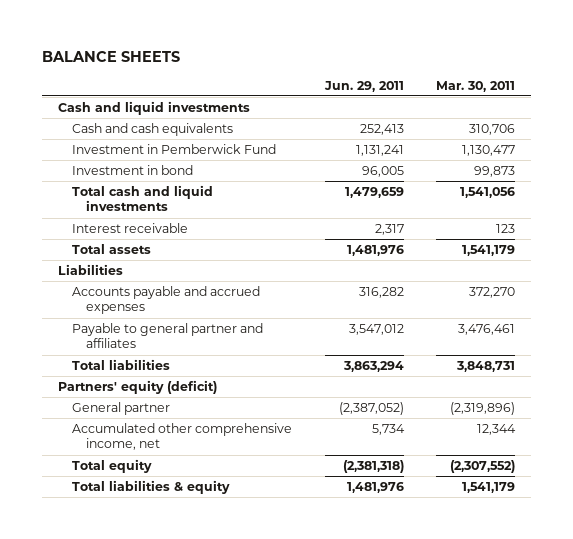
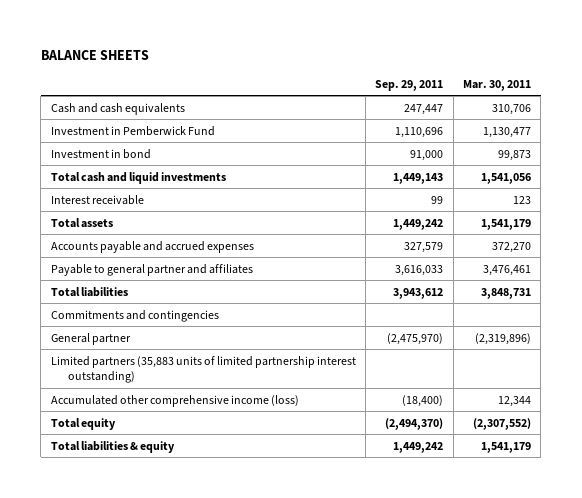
[323,80,404,92] Jun. 29, 2011 -> none
none -> [375,79,444,91] Sep. 29, 2011
[58,101,251,116] Cash and liquid investments -> none
[58,264,124,276] Liabilities -> none
[58,380,218,395] Partners' equity (deficit) -> none
none -> [50,309,219,322] Commitments and contingencies
none -> [50,355,356,384] Limited partners (35,883 units of limited partnership interest outstanding)
[72,423,293,451] Accumulated other comprehensive income, net -> [50,394,299,407] Accumulated other comprehensive income (loss)

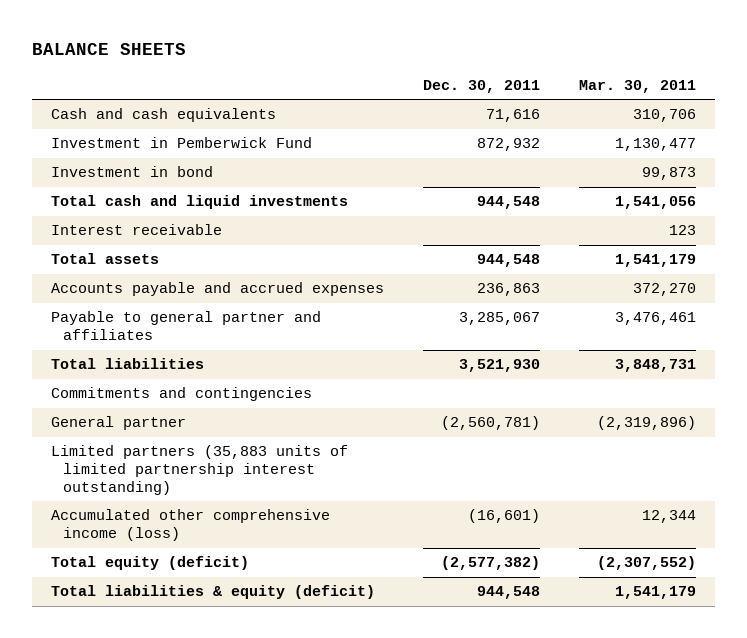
[375,79,444,91] Sep. 29, 2011 -> none
none -> [422,79,540,93] Dec. 30, 2011
[50,417,116,430] Total equity -> [51,556,250,571] Total equity (deficit)
[50,440,175,453] Total liabilities & equity -> [51,585,376,600] Total liabilities & equity (deficit)

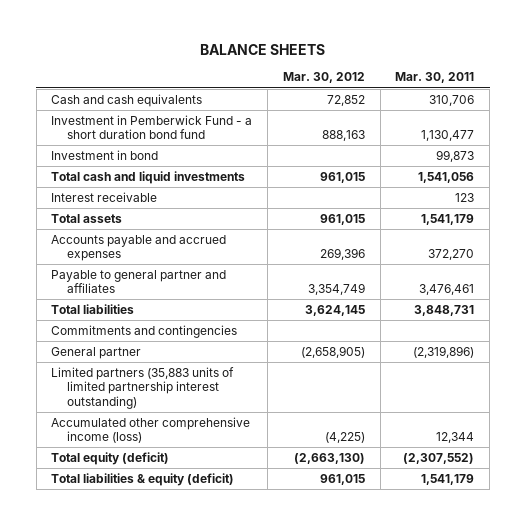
[422,79,540,93] Dec. 30, 2011 -> none
none -> [282,72,365,84] Mar. 30, 2012
[51,137,313,149] Investment in Pemberwick Fund -> [51,114,253,140] Investment in Pemberwick Fund - a short duration bond fund

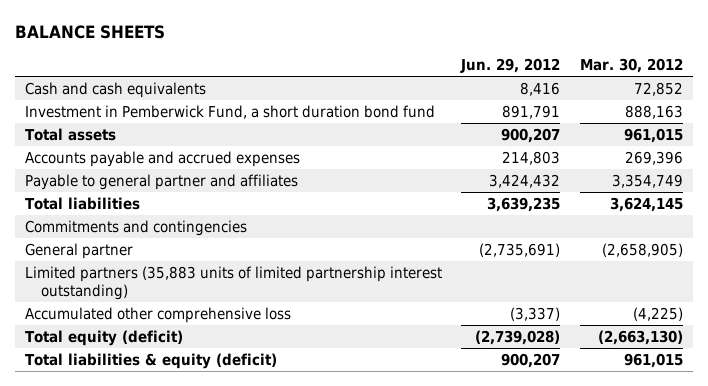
[395,72,475,84] Mar. 30, 2011 -> none
none -> [460,58,561,74] Jun. 29, 2012
[51,149,159,160] Investment in bond -> none
[51,170,246,184] Total cash and liquid investments -> none
[51,191,158,202] Interest receivable -> none
[51,114,253,140] Investment in Pemberwick Fund - a short duration bond fund -> [24,104,435,119] Investment in Pemberwick Fund, a short duration bond fund
[51,416,251,444] Accumulated other comprehensive income (loss) -> [24,306,291,323] Accumulated other comprehensive loss

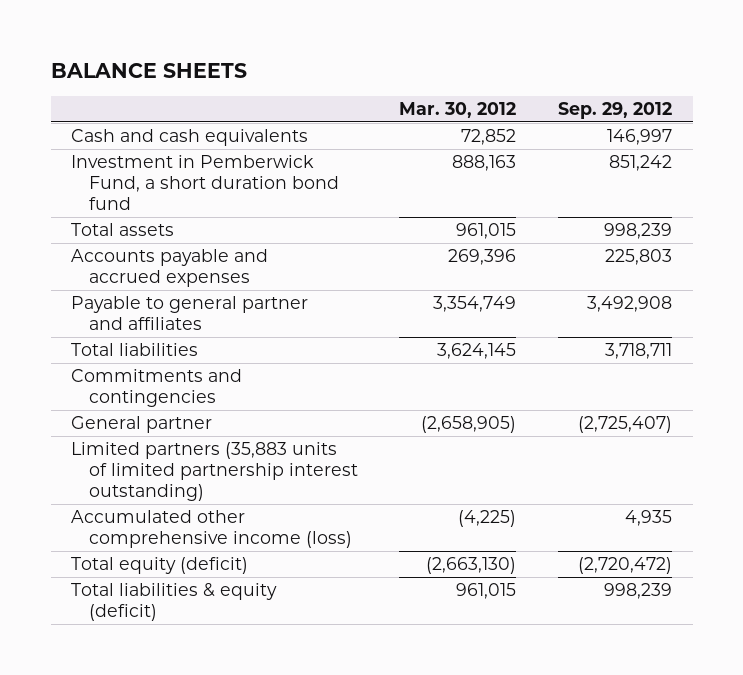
[460,58,561,74] Jun. 29, 2012 -> none
none -> [557,102,672,120] Sep. 29, 2012
[24,306,291,323] Accumulated other comprehensive loss -> [71,510,352,549] Accumulated other comprehensive income (loss)

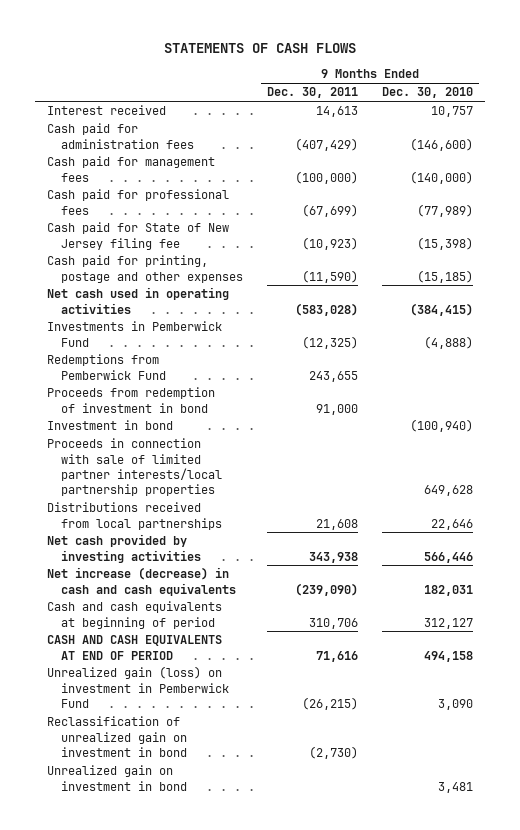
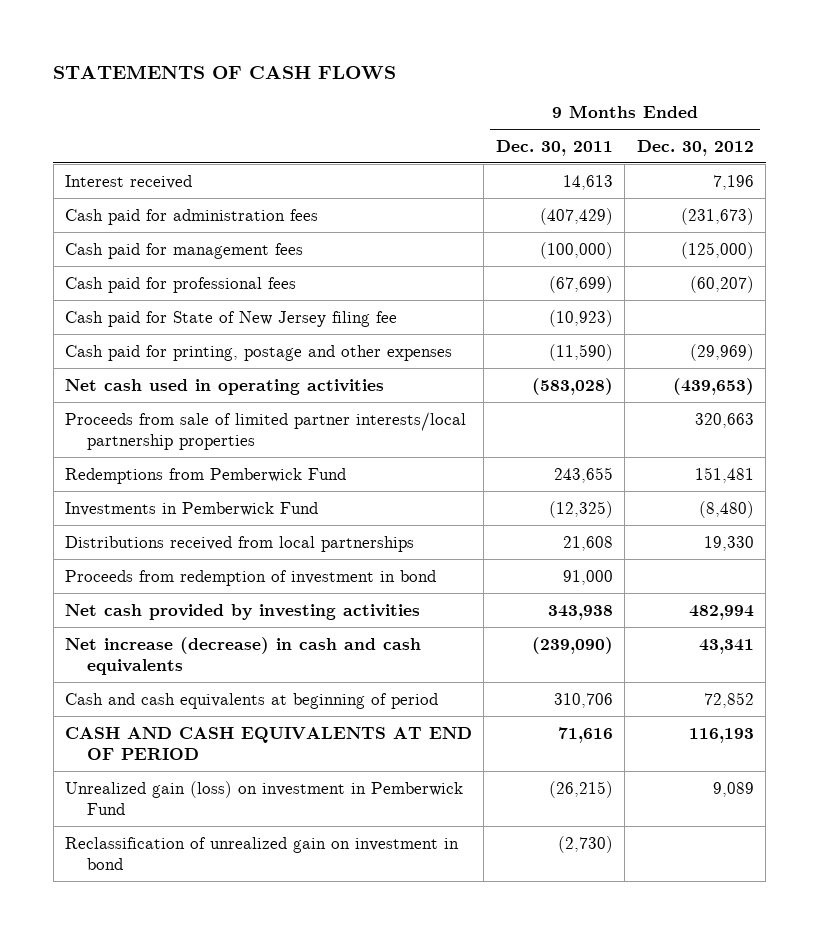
[382,87,474,99] Dec. 30, 2010 -> none
none -> [636,139,754,156] Dec. 30, 2012
none -> [64,411,466,450] Proceeds from sale of limited partner interests/local partnership properties
[47,420,174,431] Investment in bond -> none
[47,438,223,496] Proceeds in connection with sale of limited partner interests/local partnership properties -> none
[47,321,223,347] Investments in Pemberwick Fund -> [64,501,318,516] Investments in Pemberwick Fund
[47,387,216,413] Proceeds from redemption of investment in bond -> [64,569,436,586] Proceeds from redemption of investment in bond
[47,765,188,791] Unrealized gain on investment in bond -> none

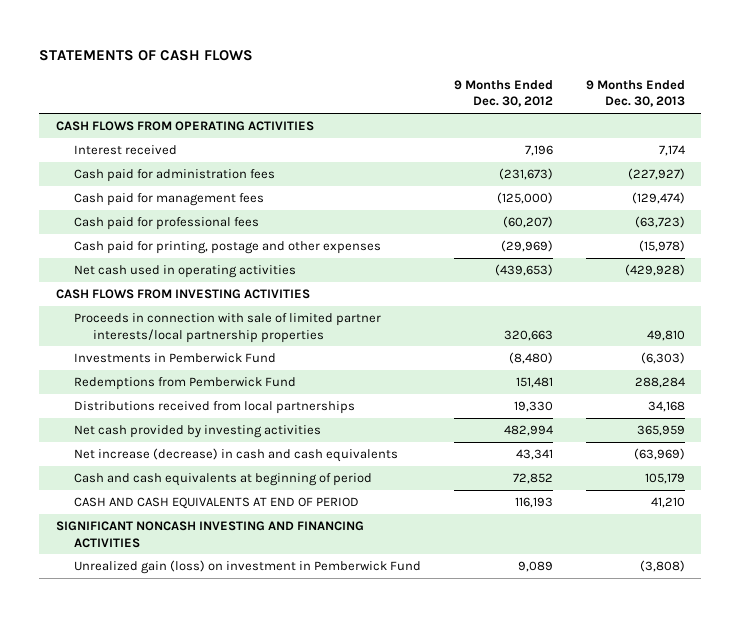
[495,139,613,156] Dec. 30, 2011 -> none
none -> [585,79,685,108] 9 Months Ended Dec. 30, 2013
none -> [55,121,314,132] CASH FLOWS FROM OPERATING ACTIVITIES
[64,310,397,327] Cash paid for State of New Jersey filing fee -> none
none -> [55,289,310,300] CASH FLOWS FROM INVESTING ACTIVITIES
[64,411,466,450] Proceeds from sale of limited partner interests/local partnership properties -> [74,313,382,343] Proceeds in connection with sale of limited partner interests/local partnership properties
[64,467,346,484] Redemptions from Pemberwick Fund -> [74,377,297,391] Redemptions from Pemberwick Fund
[64,569,436,586] Proceeds from redemption of investment in bond -> none
none -> [55,521,364,548] SIGNIFICANT NONCASH INVESTING AND FINANCING ACTIVITIES
[64,836,459,870] Reclassification of unrealized gain on investment in bond -> none

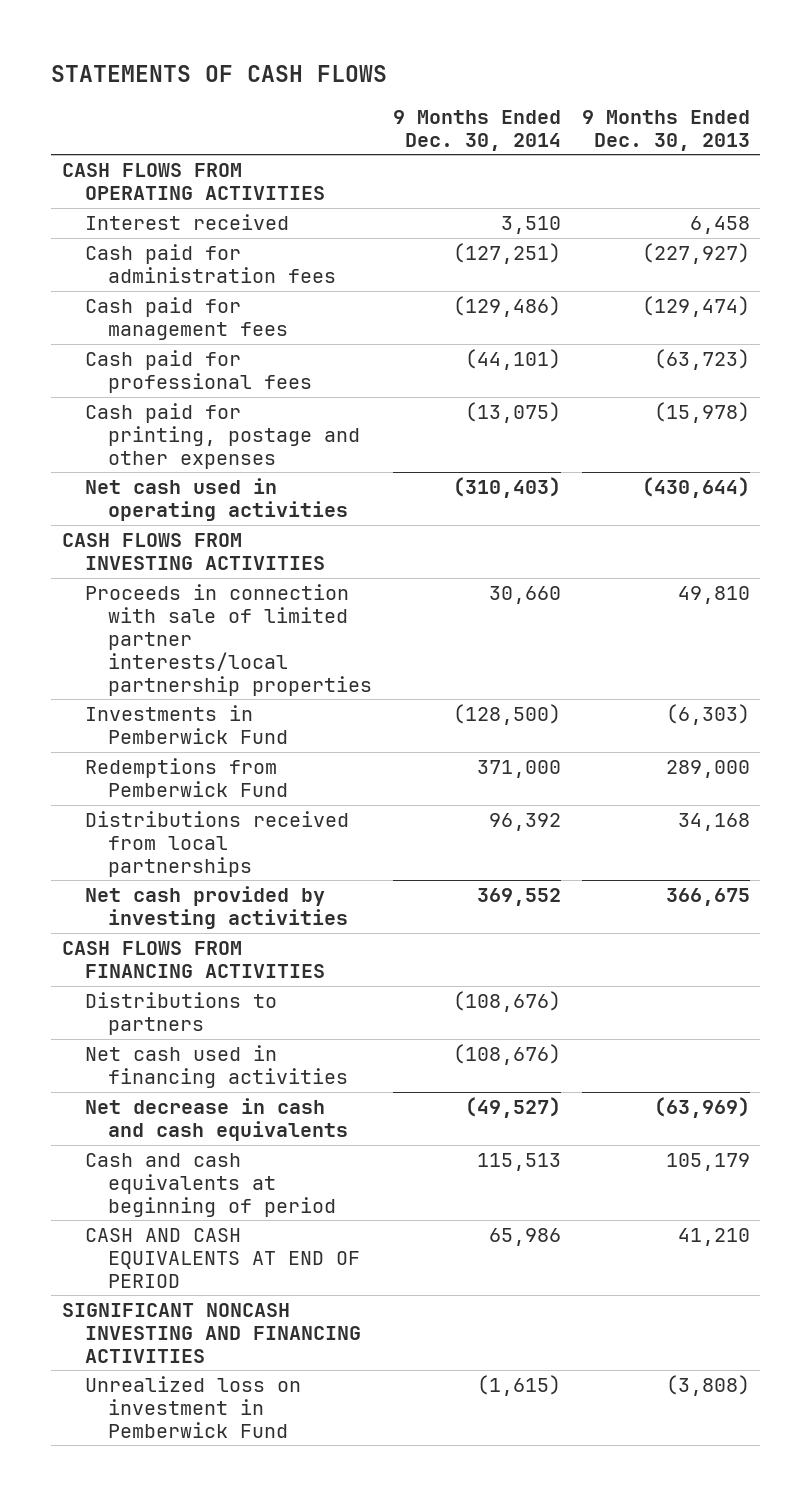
[454,79,554,108] 9 Months Ended Dec. 30, 2012 -> none
none -> [393,109,562,151] 9 Months Ended Dec. 30, 2014
[658,145,685,157] 7,174 -> [689,216,750,235] 6,458
[624,264,685,277] (429,928) -> [641,477,750,499] (430,644)
[634,377,685,389] 288,284 -> [665,760,750,779] 289,000
[636,425,685,437] 365,959 -> [665,888,750,907] 366,675
none -> [61,941,326,978] CASH FLOWS FROM FINANCING ACTIVITIES
none -> [85,992,278,1035] Distributions to partners
none -> [85,1045,349,1088] Net cash used in financing activities
[74,448,399,463] Net increase (decrease) in cash and cash equivalents -> [85,1098,349,1141] Net decrease in cash and cash equivalents
[74,560,422,575] Unrealized gain (loss) on investment in Pemberwick Fund -> [85,1376,302,1438] Unrealized loss on investment in Pemberwick Fund

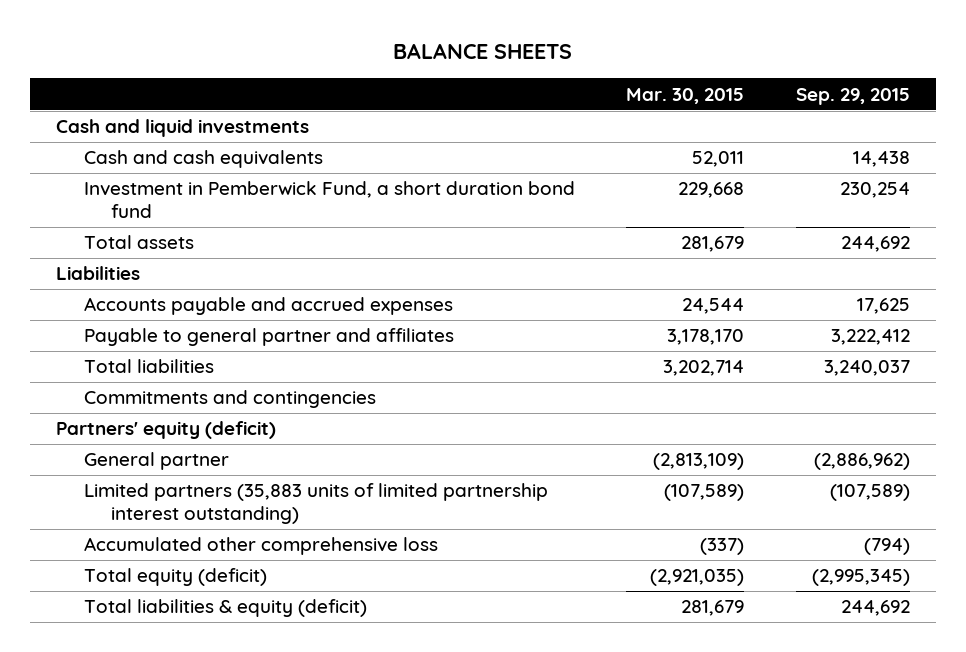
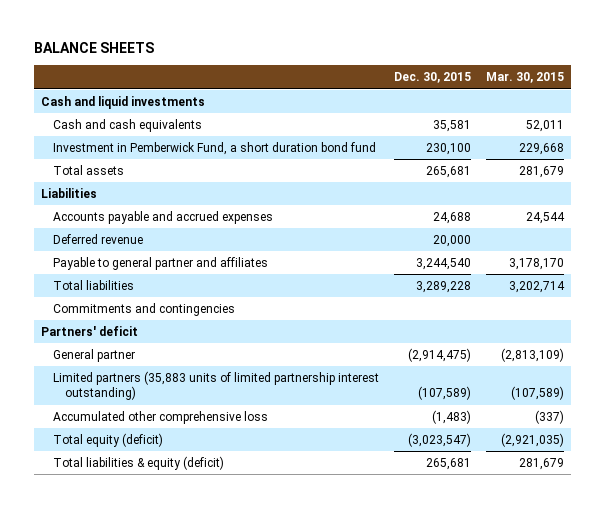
[795,87,910,105] Sep. 29, 2015 -> none
none -> [393,72,471,84] Dec. 30, 2015
none -> [53,234,144,245] Deferred revenue
[55,421,276,440] Partners' equity (deficit) -> [41,326,139,337] Partners' deficit

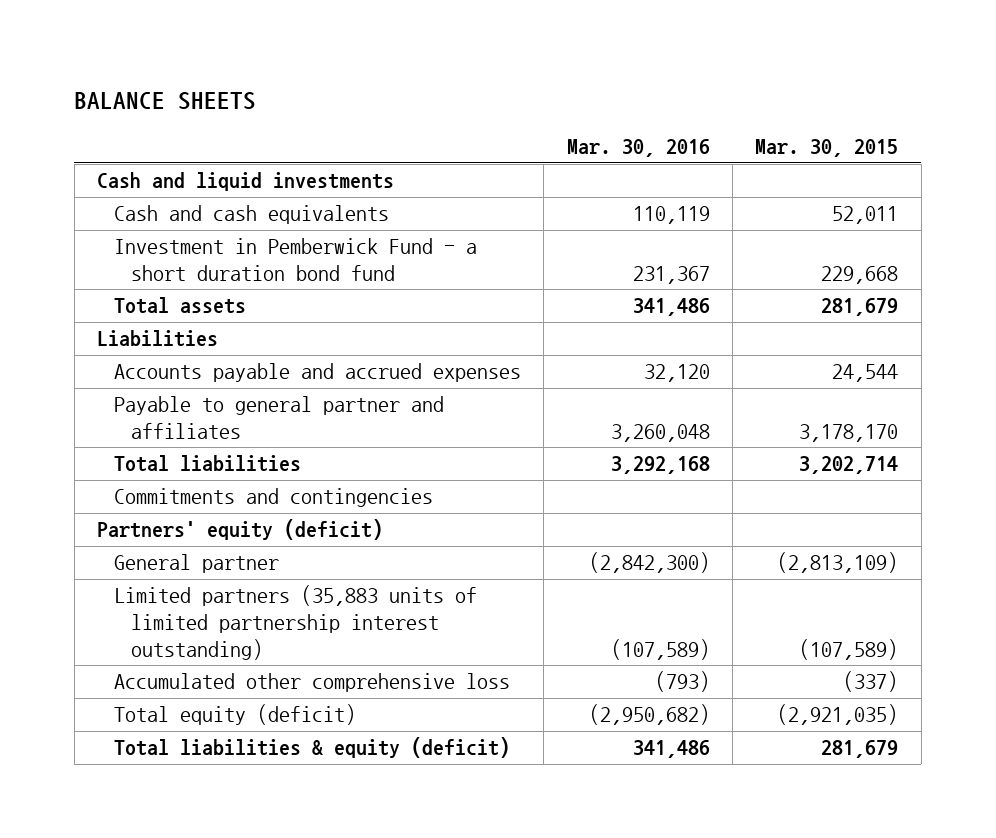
[393,72,471,84] Dec. 30, 2015 -> none
none -> [566,139,710,158] Mar. 30, 2016
[53,142,377,156] Investment in Pemberwick Fund, a short duration bond fund -> [113,238,477,282] Investment in Pemberwick Fund - a short duration bond fund
[53,234,144,245] Deferred revenue -> none
[41,326,139,337] Partners' deficit -> [97,519,384,541] Partners' equity (deficit)

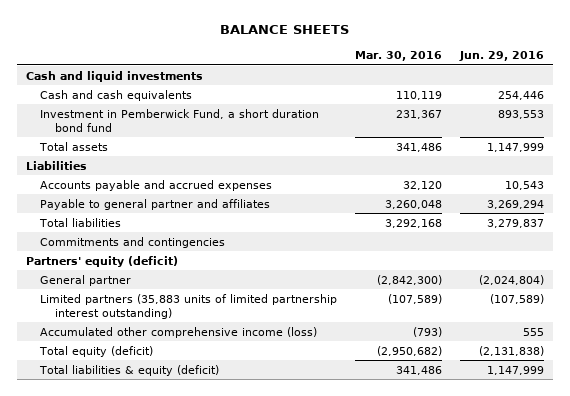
[755,139,899,158] Mar. 30, 2015 -> none
none -> [458,51,544,62] Jun. 29, 2016
[113,238,477,282] Investment in Pemberwick Fund - a short duration bond fund -> [40,108,320,132] Investment in Pemberwick Fund, a short duration bond fund
[113,673,510,693] Accumulated other comprehensive loss -> [40,326,318,338] Accumulated other comprehensive income (loss)

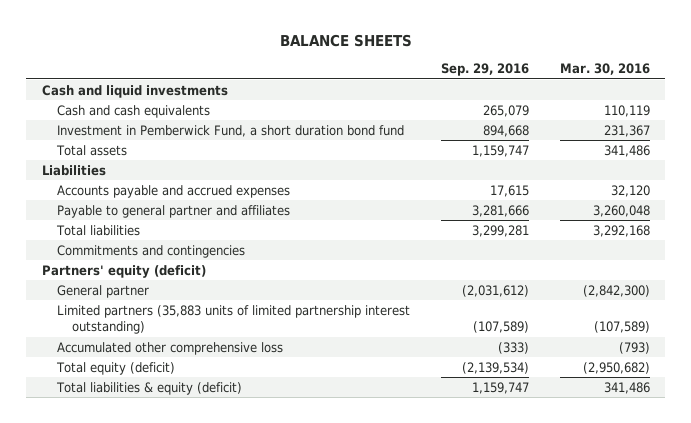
[458,51,544,62] Jun. 29, 2016 -> none
none -> [440,63,529,77] Sep. 29, 2016
[40,326,318,338] Accumulated other comprehensive income (loss) -> [56,341,283,355] Accumulated other comprehensive loss

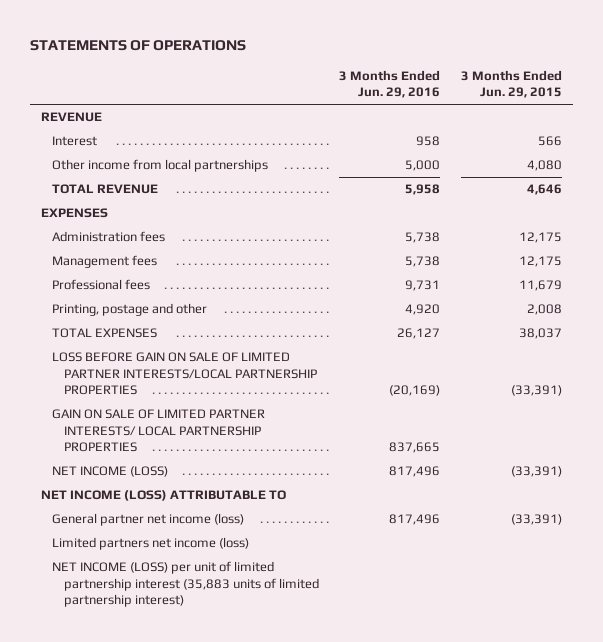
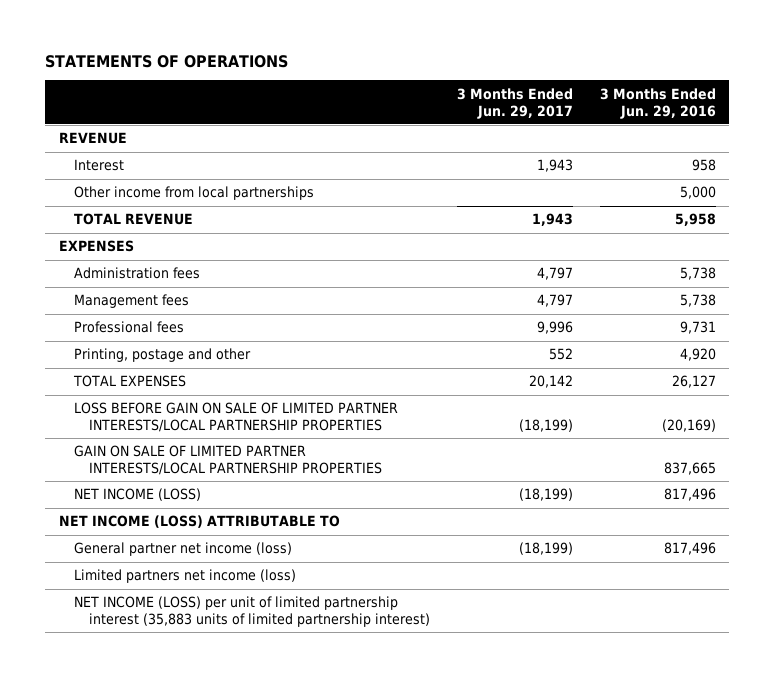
[461,69,563,99] 3 Months Ended Jun. 29, 2015 -> none
none -> [456,87,573,119] 3 Months Ended Jun. 29, 2017
[52,409,266,453] GAIN ON SALE OF LIMITED PARTNER INTERESTS/ LOCAL PARTNERSHIP PROPERTIES -> [73,445,382,476] GAIN ON SALE OF LIMITED PARTNER INTERESTS/LOCAL PARTNERSHIP PROPERTIES

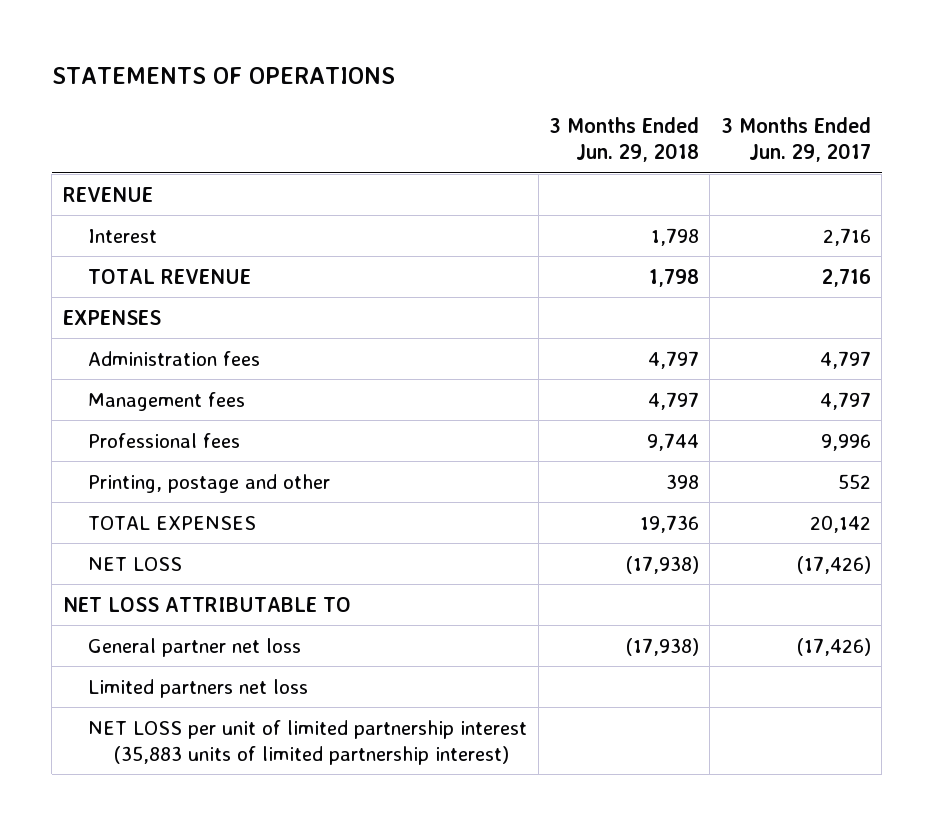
[599,87,716,119] 3 Months Ended Jun. 29, 2016 -> none
none -> [548,116,699,163] 3 Months Ended Jun. 29, 2018
[73,186,314,201] Other income from local partnerships -> none
[536,159,573,173] 1,943 -> [822,227,871,246] 2,716
[531,213,573,227] 1,943 -> [821,268,871,287] 2,716
[73,402,398,433] LOSS BEFORE GAIN ON SALE OF LIMITED PARTNER INTERESTS/LOCAL PARTNERSHIP PROPERTIES -> none
[73,445,382,476] GAIN ON SALE OF LIMITED PARTNER INTERESTS/LOCAL PARTNERSHIP PROPERTIES -> none
[73,488,201,502] NET INCOME (LOSS) -> [88,556,183,571] NET LOSS
[518,488,573,502] (18,199) -> [796,555,871,574] (17,426)
[58,515,340,529] NET INCOME (LOSS) ATTRIBUTABLE TO -> [62,596,351,612] NET LOSS ATTRIBUTABLE TO
[73,542,292,557] General partner net income (loss) -> [88,637,302,657] General partner net loss
[518,542,573,556] (18,199) -> [796,637,871,656] (17,426)
[73,569,296,584] Limited partners net income (loss) -> [88,678,309,698] Limited partners net loss
[73,596,430,628] NET INCOME (LOSS) per unit of limited partnership interest (35,883 units of limited partnership interest) -> [88,719,528,765] NET LOSS per unit of limited partnership interest (35,883 units of limited partnership interest)

